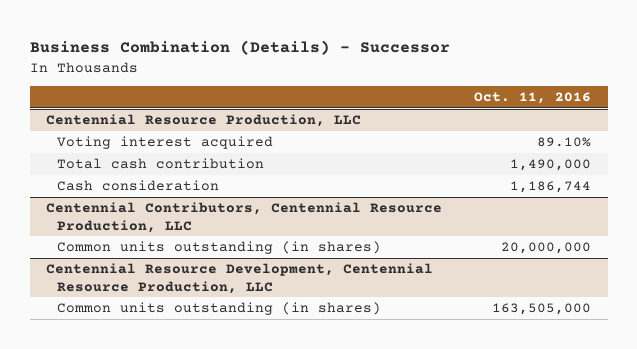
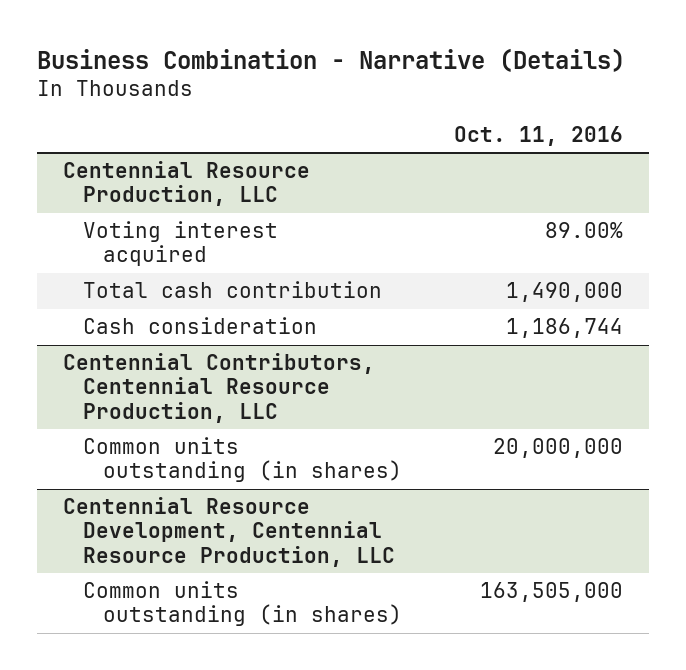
[29,40,450,56] Business Combination (Details) - Successor -> [36,47,625,72] Business Combination - Narrative (Details)
[537,137,592,148] 89.10% -> [544,222,623,239] 89.00%

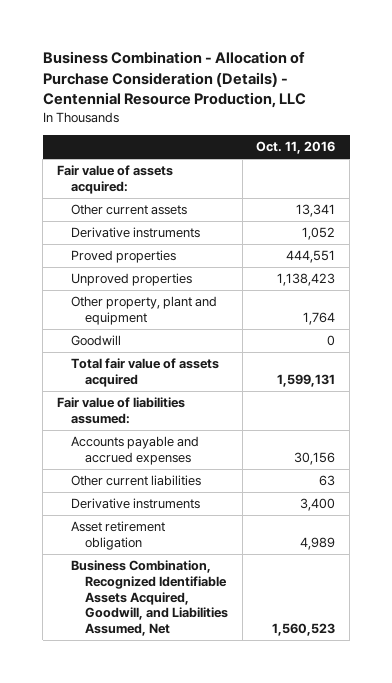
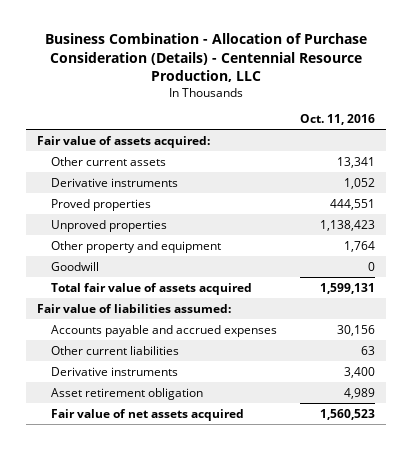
[71,296,218,325] Other property, plant and equipment -> [51,240,222,253] Other property and equipment
[71,560,229,636] Business Combination, Recognized Identifiable Assets Acquired, Goodwill, and Liabilities Assumed, Net -> [51,408,245,421] Fair value of net assets acquired

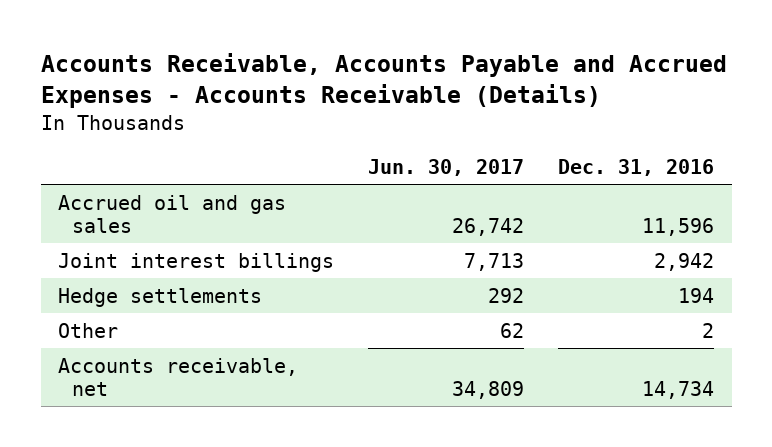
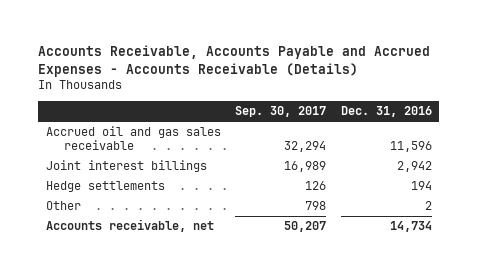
[368,159,525,177] Jun. 30, 2017 -> none
none -> [235,106,327,118] Sep. 30, 2017
[57,194,286,234] Accrued oil and gas sales -> [45,126,221,150] Accrued oil and gas sales receivable

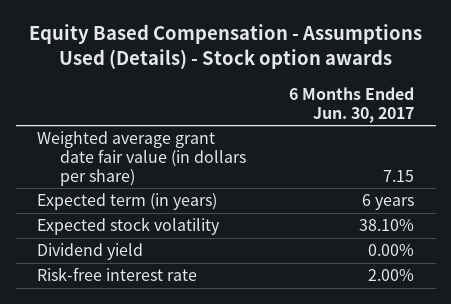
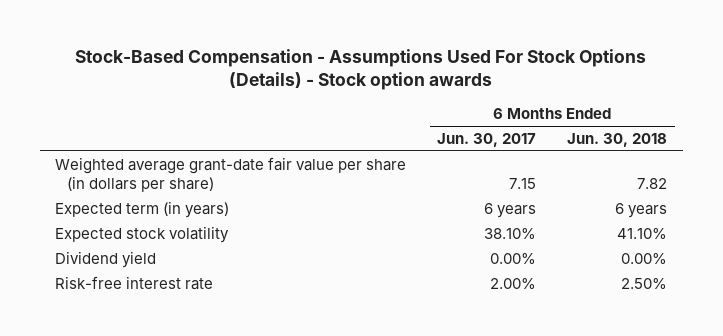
[28,24,422,70] Equity Based Compensation - Assumptions Used (Details) - Stock option awards -> [75,49,647,91] Stock-Based Compensation - Assumptions Used For Stock Options (Details) - Stock option awards
none -> [567,132,668,147] Jun. 30, 2018
[37,131,246,186] Weighted average grant date fair value (in dollars per share) -> [55,156,407,192] Weighted average grant-date fair value per share (in dollars per share)

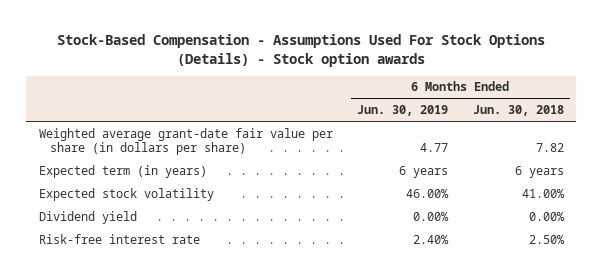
[437,132,537,147] Jun. 30, 2017 -> none
none -> [357,105,449,117] Jun. 30, 2019
[617,227,668,239] 41.10% -> [521,188,565,198] 41.00%

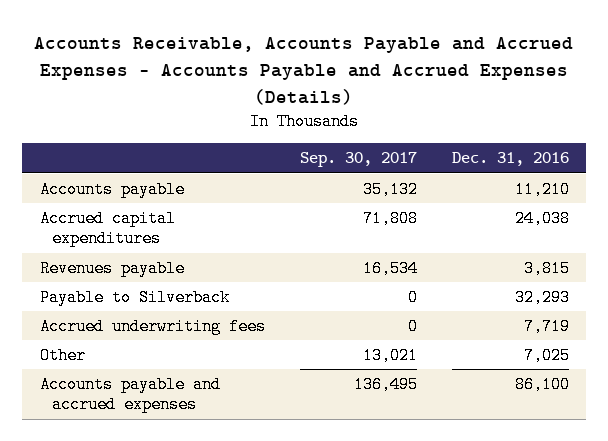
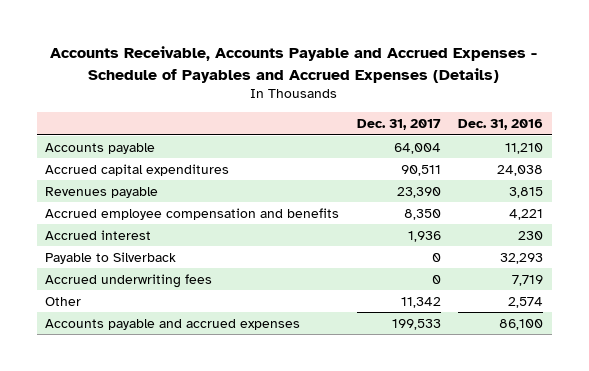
[34,36,574,105] Accounts Receivable, Accounts Payable and Accrued Expenses - Accounts Payable and Accrued Expenses (Details) -> [50,46,538,83] Accounts Receivable, Accounts Payable and Accrued Expenses - Schedule of Payables and Accrued Expenses (Details)
[299,152,417,168] Sep. 30, 2017 -> none
none -> [356,119,441,131] Dec. 31, 2017
none -> [45,207,340,220] Accrued employee compensation and benefits
none -> [45,229,152,240] Accrued interest
[523,347,570,365] 7,025 -> [508,296,544,308] 2,574

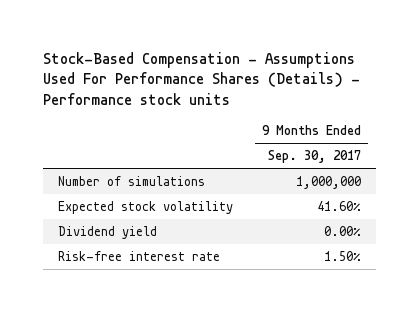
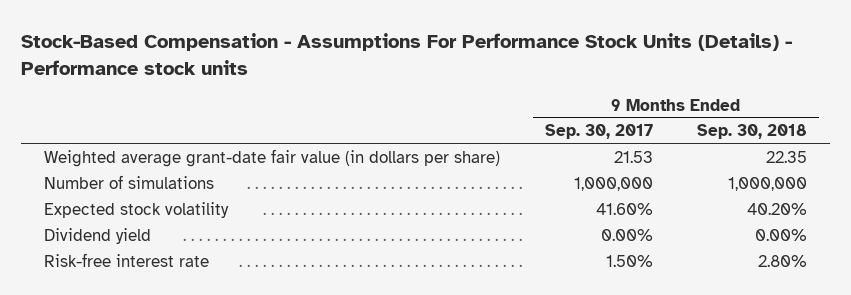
[43,51,361,105] Stock-Based Compensation - Assumptions Used For Performance Shares (Details) - Performance stock units -> [21,33,793,75] Stock-Based Compensation - Assumptions For Performance Stock Units (Details) - Performance stock units
none -> [697,124,808,140] Sep. 30, 2018
none -> [43,148,500,167] Weighted average grant-date fair value (in dollars per share)

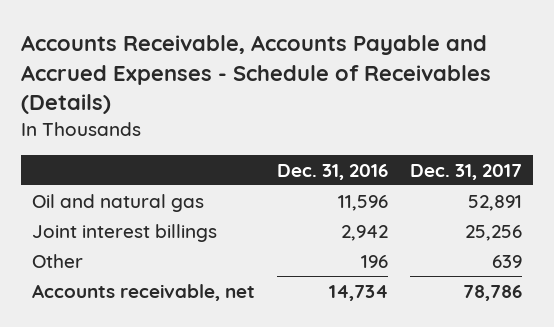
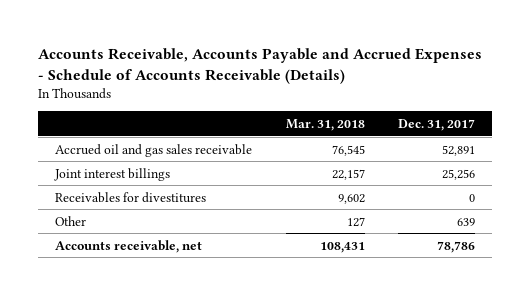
[21,35,492,115] Accounts Receivable, Accounts Payable and Accrued Expenses - Schedule of Receivables (Details) -> [38,48,483,84] Accounts Receivable, Accounts Payable and Accrued Expenses - Schedule of Accounts Receivable (Details)
[277,163,389,180] Dec. 31, 2016 -> none
none -> [285,118,365,131] Mar. 31, 2018
[32,193,205,212] Oil and natural gas -> [55,143,253,157] Accrued oil and gas sales receivable
none -> [55,191,207,203] Receivables for divestitures

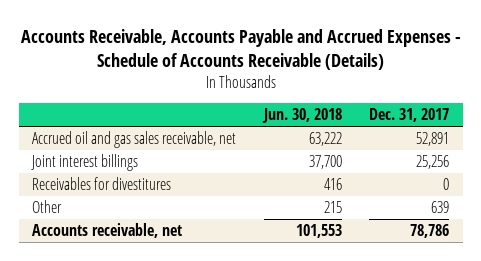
[285,118,365,131] Mar. 31, 2018 -> none
none -> [261,108,342,124] Jun. 30, 2018
[55,143,253,157] Accrued oil and gas sales receivable -> [32,131,237,149] Accrued oil and gas sales receivable, net

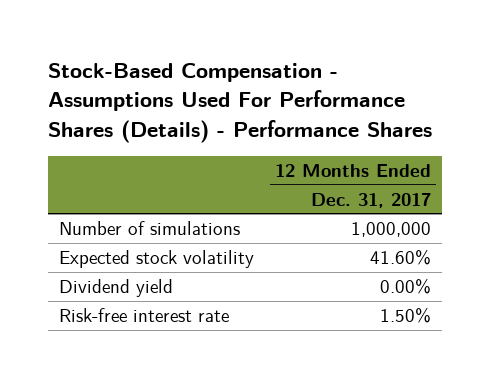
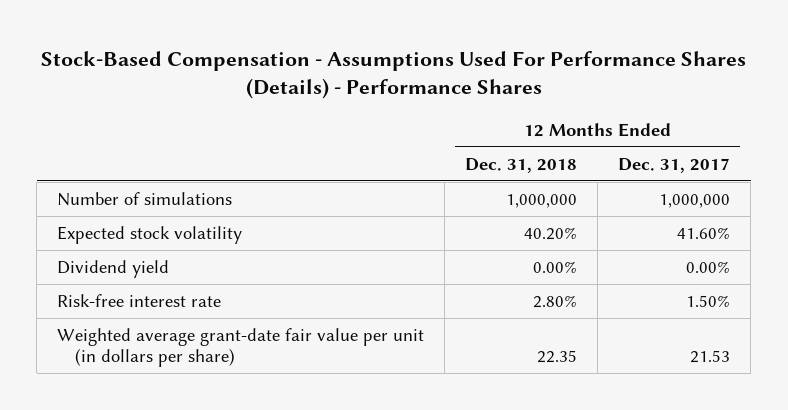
none -> [465,157,578,173] Dec. 31, 2018
none -> [57,327,425,368] Weighted average grant-date fair value per unit (in dollars per share)

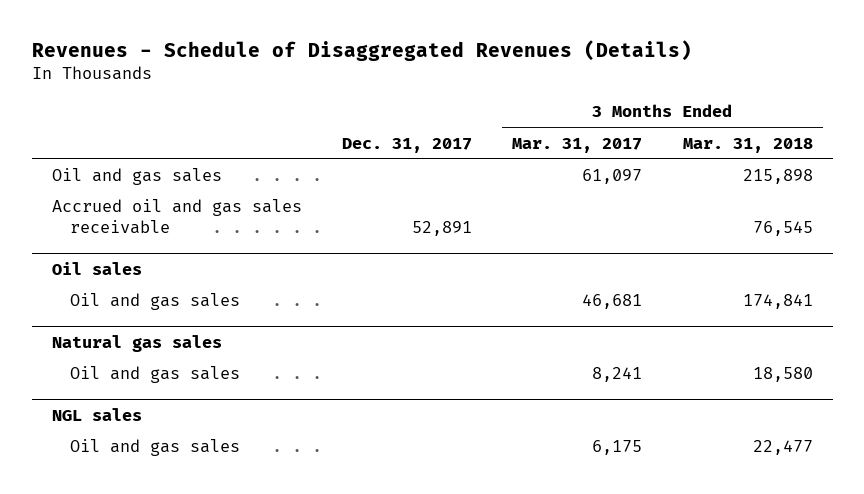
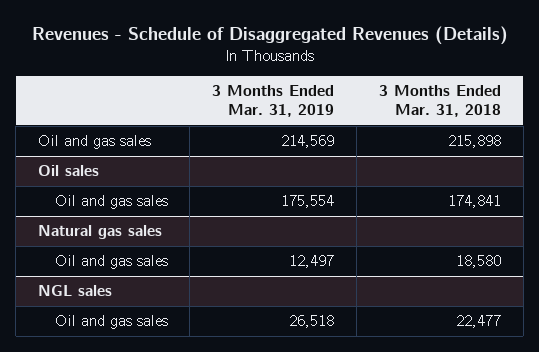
[341,137,472,153] Dec. 31, 2017 -> none
[512,137,643,153] Mar. 31, 2017 -> none
none -> [212,85,335,118] 3 Months Ended Mar. 31, 2019
[51,199,302,235] Accrued oil and gas sales receivable -> none

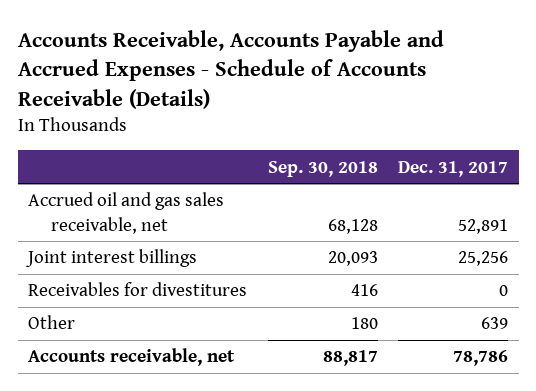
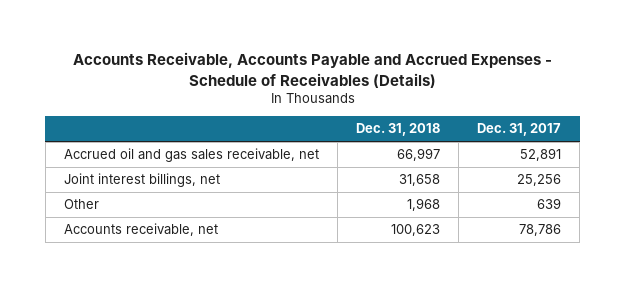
[17,30,444,109] Accounts Receivable, Accounts Payable and Accrued Expenses - Schedule of Accounts Receivable (Details) -> [72,52,552,88] Accounts Receivable, Accounts Payable and Accrued Expenses - Schedule of Receivables (Details)
[267,160,378,177] Sep. 30, 2018 -> none
none -> [356,123,441,137] Dec. 31, 2018
[27,282,247,297] Receivables for divestitures -> none
[25,249,197,268] Joint interest billings -> [63,173,220,188] Joint interest billings, net

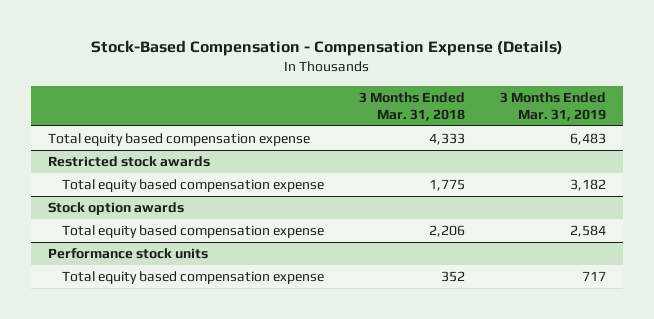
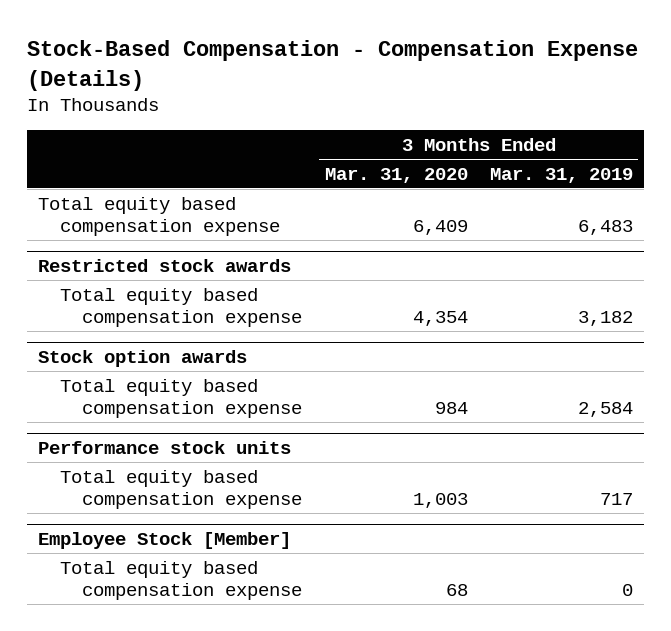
[359,91,466,121] 3 Months Ended Mar. 31, 2018 -> none
none -> [324,167,468,183] Mar. 31, 2020
none -> [37,531,291,549] Employee Stock [Member]
none -> [60,560,303,601] Total equity based compensation expense

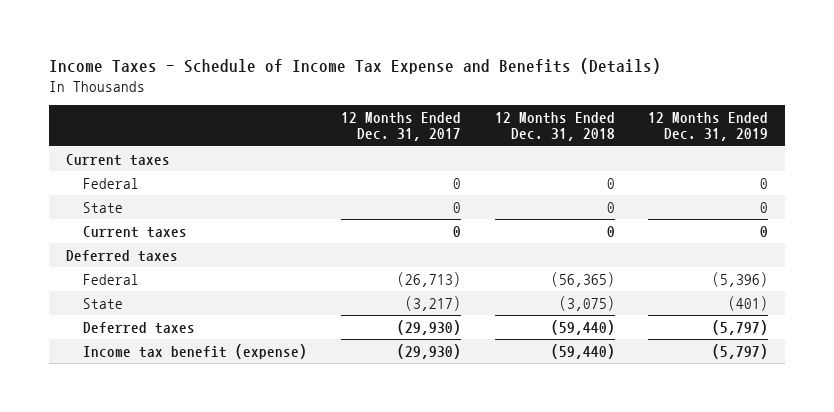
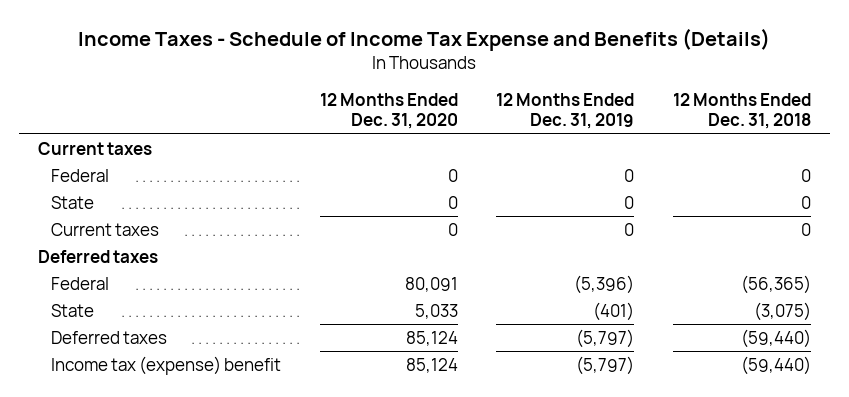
[340,111,461,142] 12 Months Ended Dec. 31, 2017 -> none
none -> [319,93,458,130] 12 Months Ended Dec. 31, 2020
[83,343,308,359] Income tax benefit (expense) -> [51,356,282,376] Income tax (expense) benefit

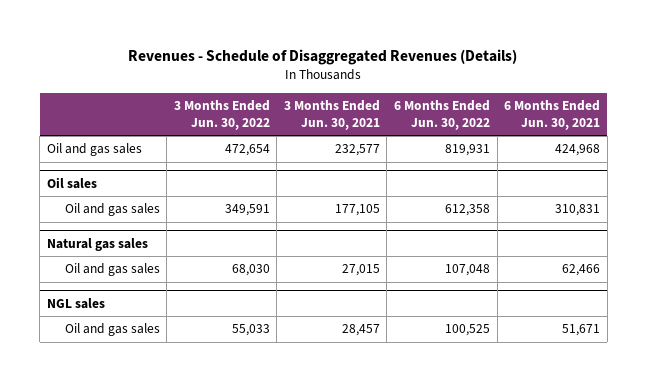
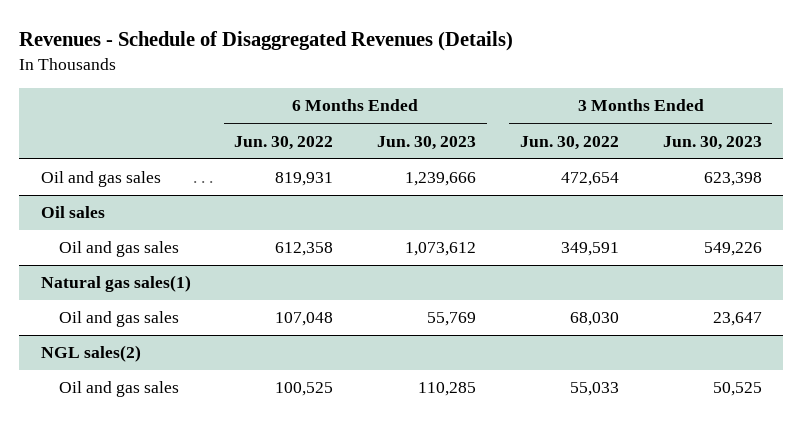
[283,100,380,130] 3 Months Ended Jun. 30, 2021 -> none
[504,100,601,130] 6 Months Ended Jun. 30, 2021 -> none
none -> [377,135,477,150] Jun. 30, 2023
none -> [662,135,762,150] Jun. 30, 2023
[46,237,148,251] Natural gas sales -> [40,275,191,293] Natural gas sales(1)
[46,297,105,309] NGL sales -> [40,345,141,363] NGL sales(2)

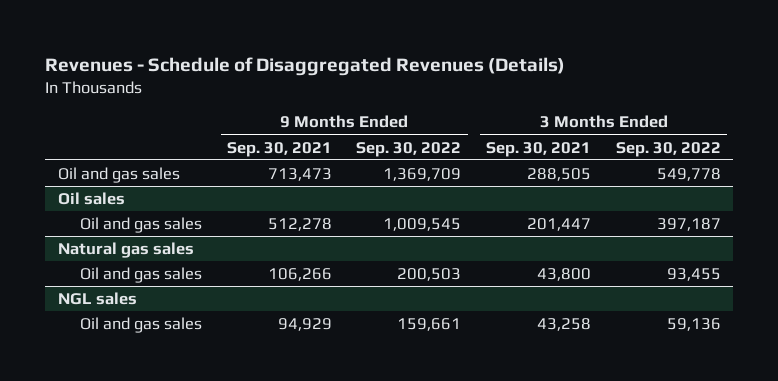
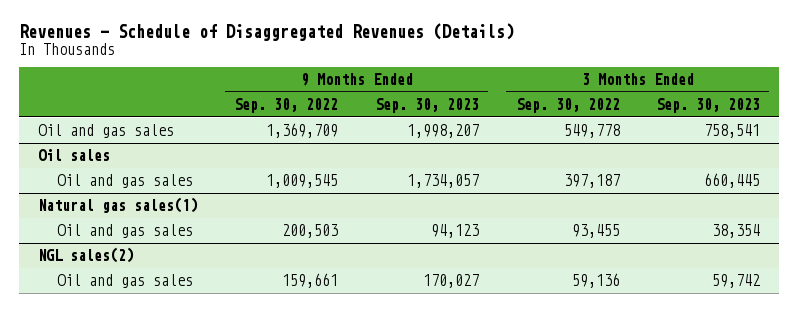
[226,141,332,157] Sep. 30, 2021 -> none
[486,141,592,157] Sep. 30, 2021 -> none
none -> [374,97,479,113] Sep. 30, 2023
none -> [656,97,761,113] Sep. 30, 2023
[57,242,194,259] Natural gas sales -> [37,197,198,214] Natural gas sales(1)
[57,292,137,306] NGL sales -> [37,247,134,264] NGL sales(2)

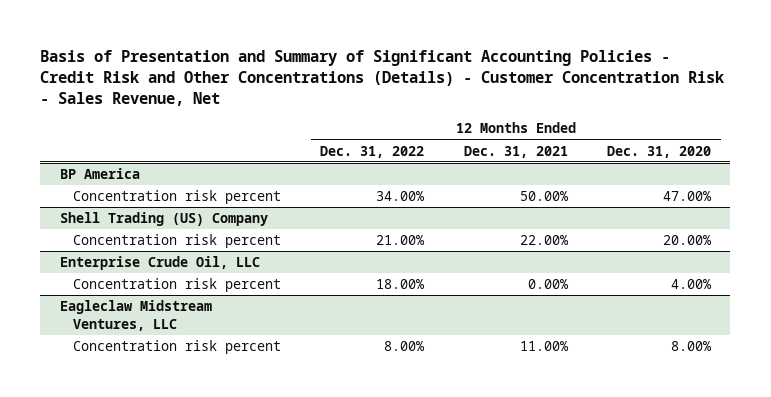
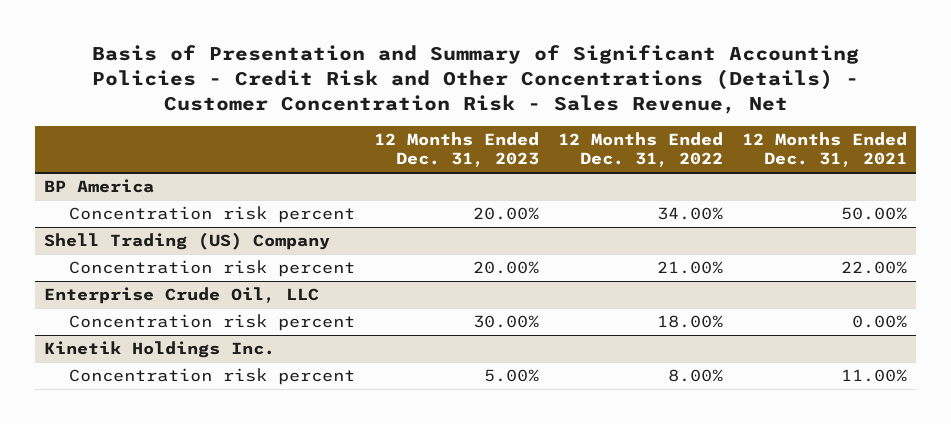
[606,145,711,158] Dec. 31, 2020 -> none
none -> [373,132,539,168] 12 Months Ended Dec. 31, 2023
[60,300,213,331] Eagleclaw Midstream Ventures, LLC -> [44,341,276,359] Kinetik Holdings Inc.

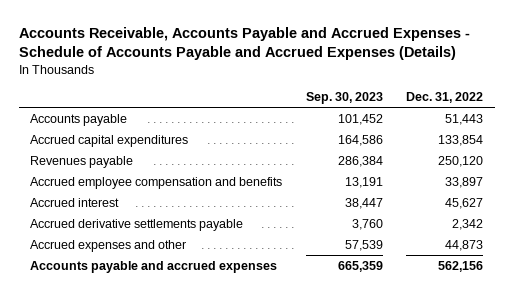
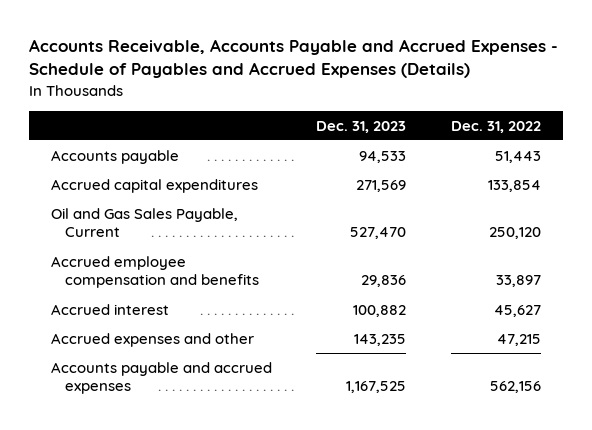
[18,26,470,61] Accounts Receivable, Accounts Payable and Accrued Expenses - Schedule of Accounts Payable and Accrued Expenses (Details) -> [28,39,558,79] Accounts Receivable, Accounts Payable and Accrued Expenses - Schedule of Payables and Accrued Expenses (Details)
[305,92,383,105] Sep. 30, 2023 -> none
none -> [316,120,407,133] Dec. 31, 2023
[30,155,134,168] Revenues payable -> [51,207,239,238] Oil and Gas Sales Payable, Current
[30,218,244,231] Accrued derivative settlements payable -> none
[444,239,483,251] 44,873 -> [496,333,541,346] 47,215

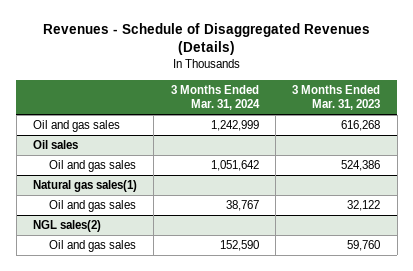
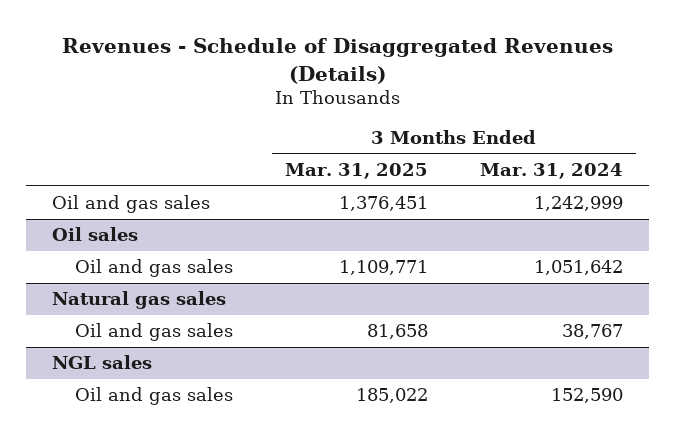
[292,84,381,111] 3 Months Ended Mar. 31, 2023 -> none
none -> [285,163,429,180] Mar. 31, 2025
[32,179,137,192] Natural gas sales(1) -> [52,291,227,310] Natural gas sales
[32,219,101,232] NGL sales(2) -> [52,355,153,370] NGL sales

